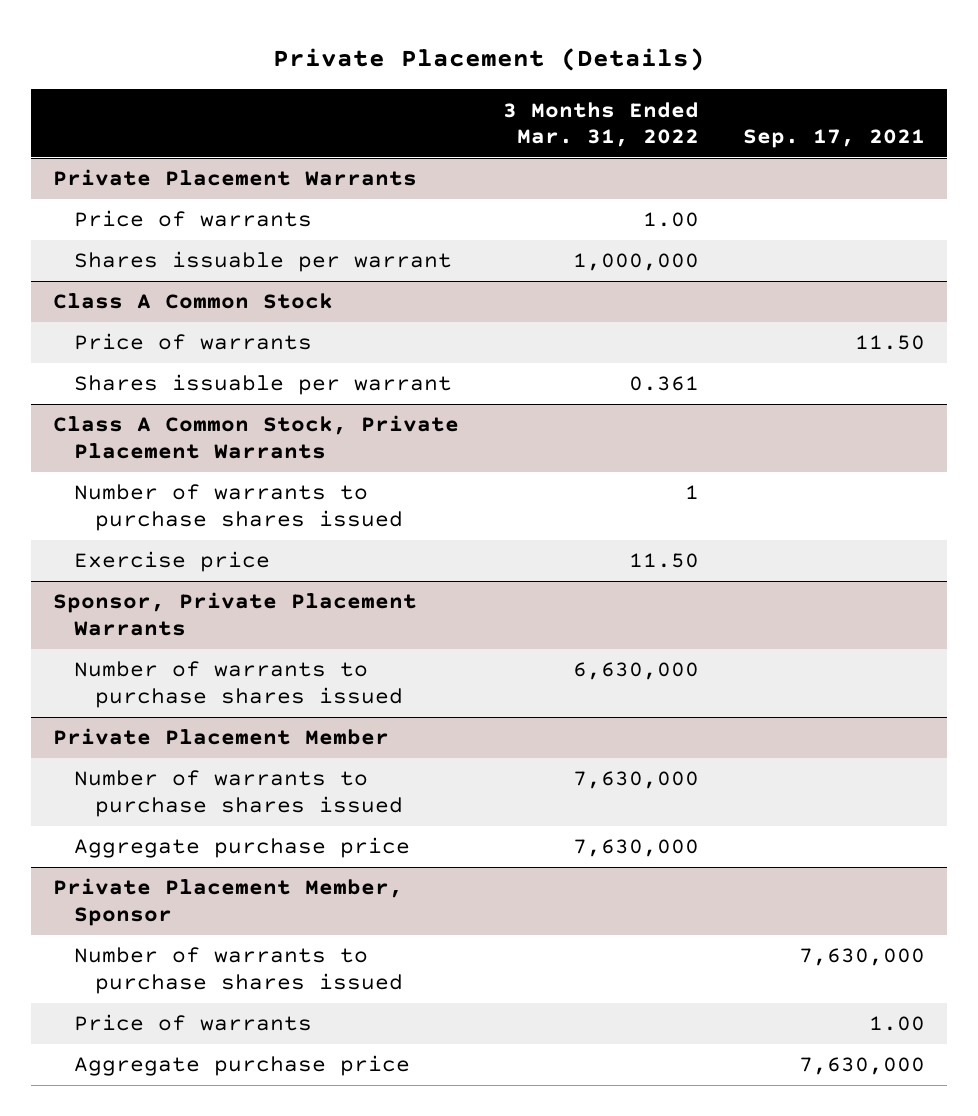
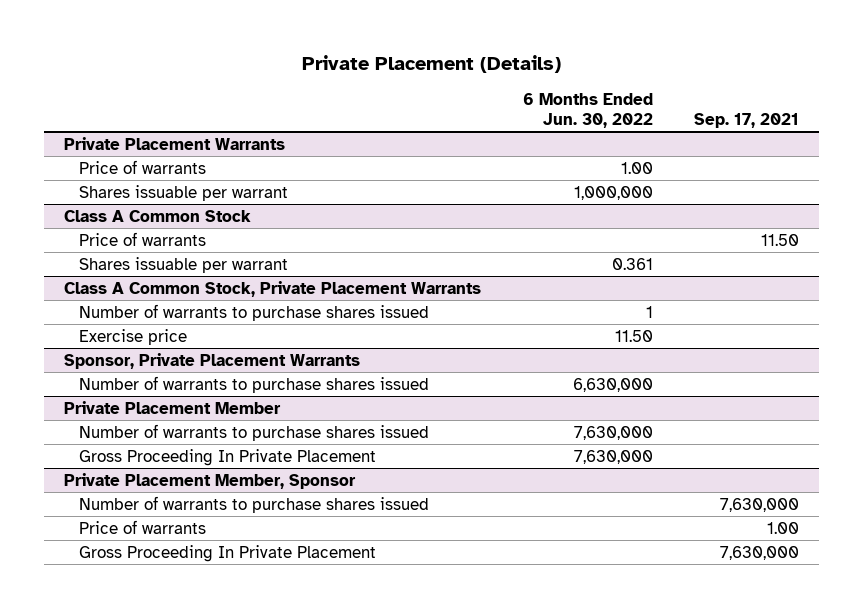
[502,101,699,148] 3 Months Ended Mar. 31, 2022 -> none
none -> [522,93,653,128] 6 Months Ended Jun. 30, 2022
[74,837,411,859] Aggregate purchase price -> none
none -> [79,448,377,466] Gross Proceeding In Private Placement
[74,1055,411,1077] Aggregate purchase price -> [79,544,377,562] Gross Proceeding In Private Placement

